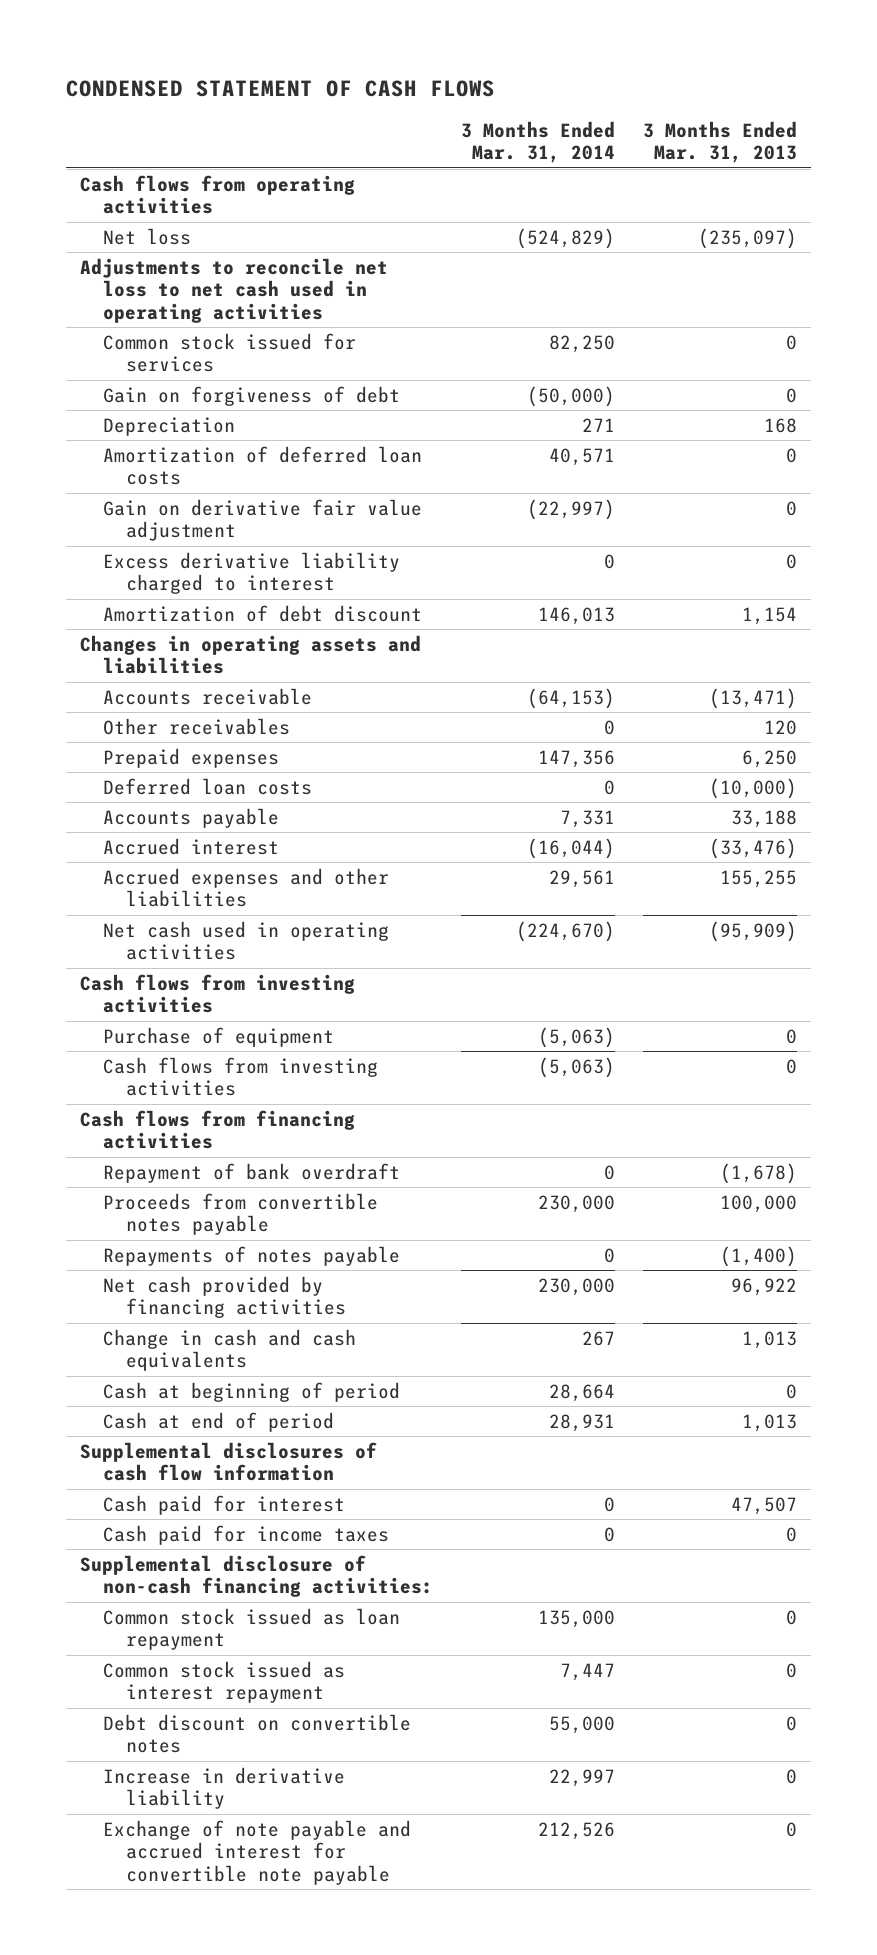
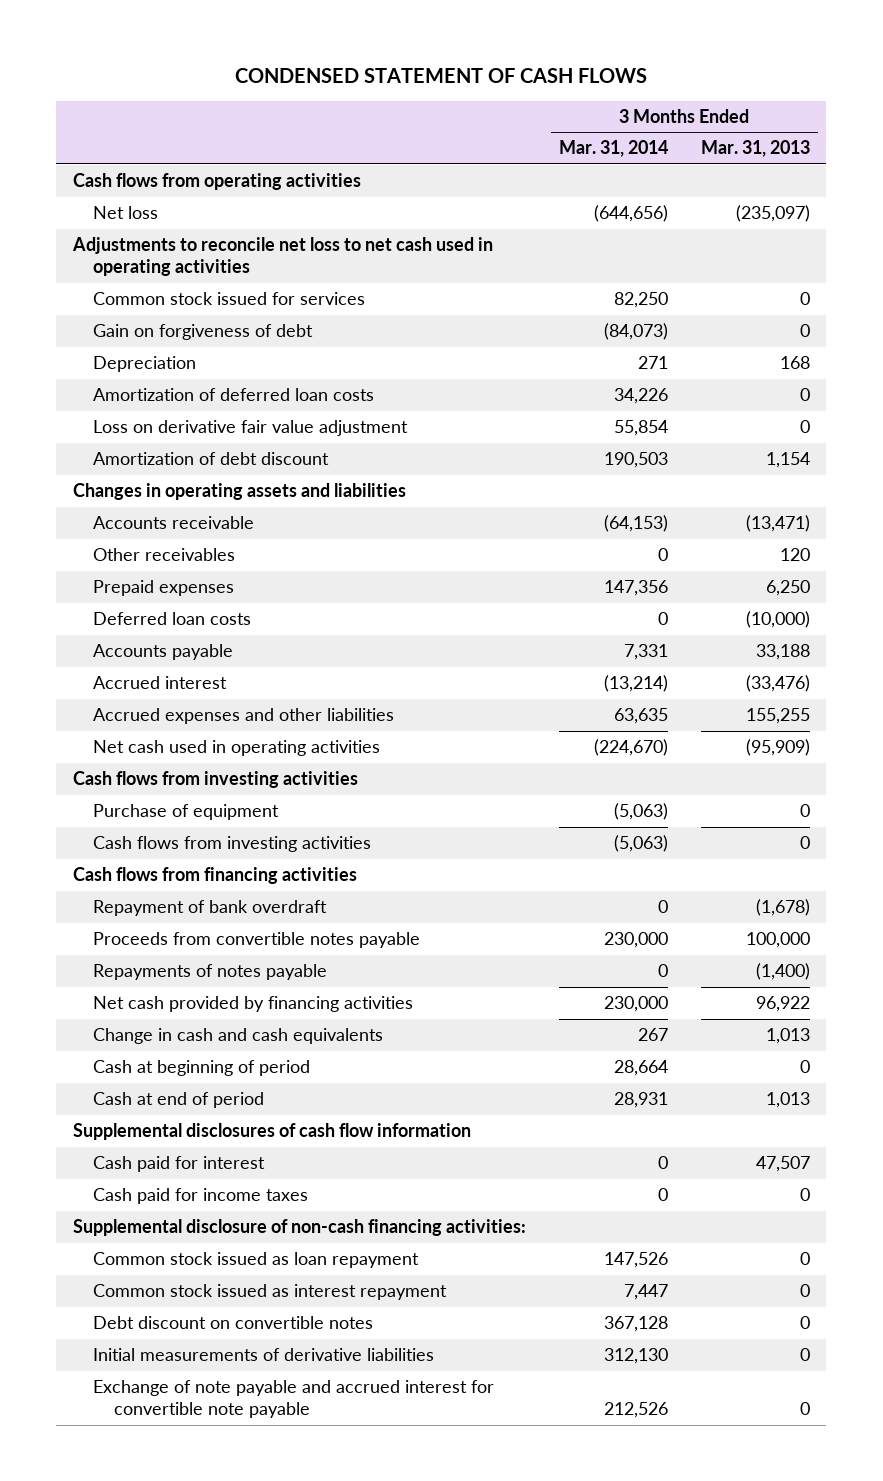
[516,227,616,249] (524,829) -> [593,205,668,223] (644,656)
[527,385,616,407] (50,000) -> [603,323,668,341] (84,073)
[103,551,401,595] Excess derivative liability charged to interest -> none
[549,447,616,466] 40,571 -> [613,388,668,405] 34,226
[103,498,423,542] Gain on derivative fair value adjustment -> [93,420,409,437] Loss on derivative fair value adjustment
[527,498,616,520] (22,997) -> [613,420,668,437] 55,854
[538,606,616,625] 146,013 -> [603,452,668,469] 190,503
[527,837,616,859] (16,044) -> [603,675,668,693] (13,214)
[549,869,616,888] 29,561 -> [613,708,668,725] 63,635
[538,1609,616,1628] 135,000 -> [603,1252,668,1269] 147,526
[103,1766,346,1810] Increase in derivative liability -> none
[549,1715,616,1734] 55,000 -> [603,1316,668,1333] 367,128
none -> [93,1348,435,1362] Initial measurements of derivative liabilities

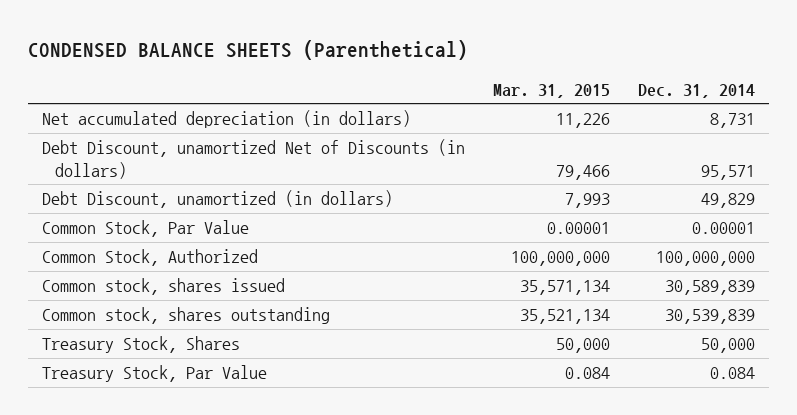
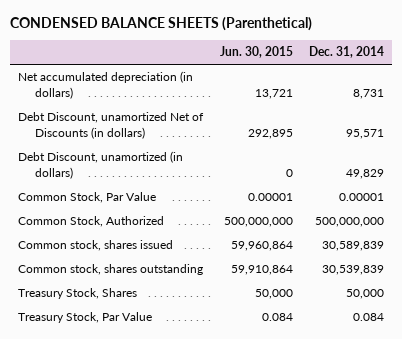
[492,83,610,98] Mar. 31, 2015 -> none
none -> [219,46,293,59] Jun. 30, 2015
[655,251,755,267] 100,000,000 -> [314,217,384,228] 500,000,000

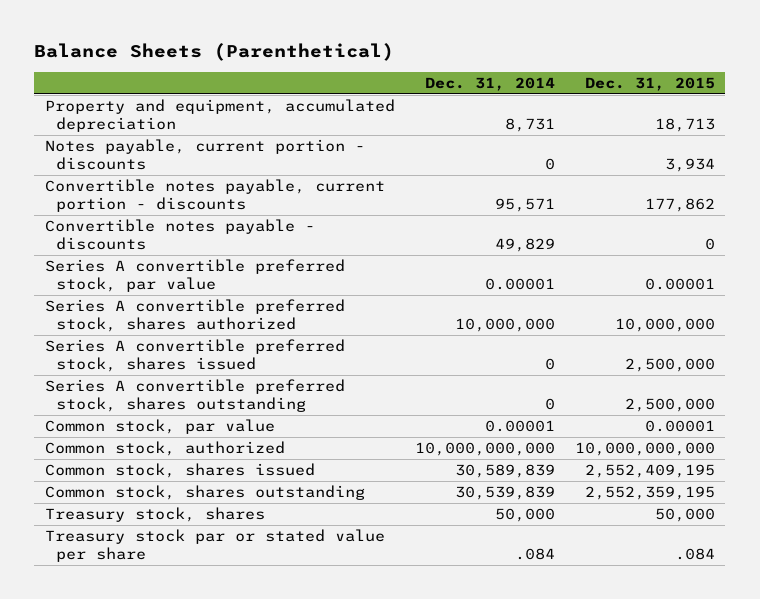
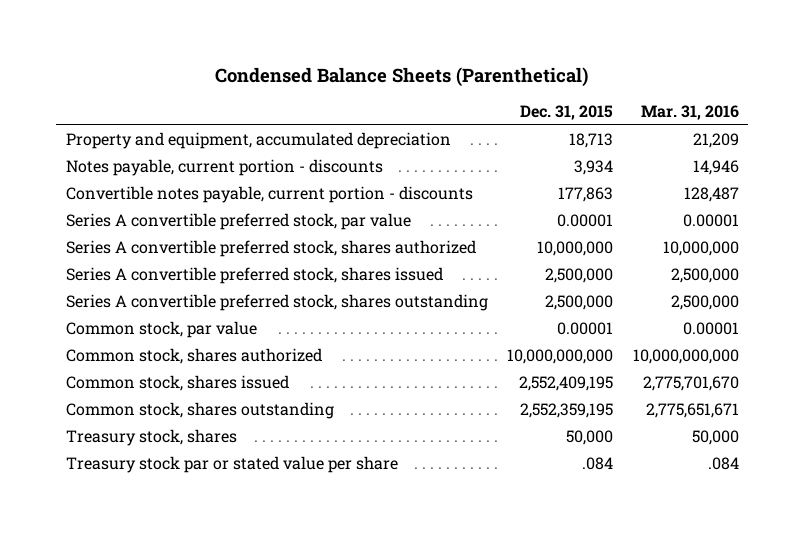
[34,43,395,62] Balance Sheets (Parenthetical) -> [215,66,589,87] Condensed Balance Sheets (Parenthetical)
[424,76,555,91] Dec. 31, 2014 -> none
none -> [640,105,739,121] Mar. 31, 2016
[44,219,315,251] Convertible notes payable - discounts -> none
[644,198,715,213] 177,862 -> [558,187,614,203] 177,863
[44,441,285,457] Common stock, authorized -> [66,348,323,365] Common stock, shares authorized

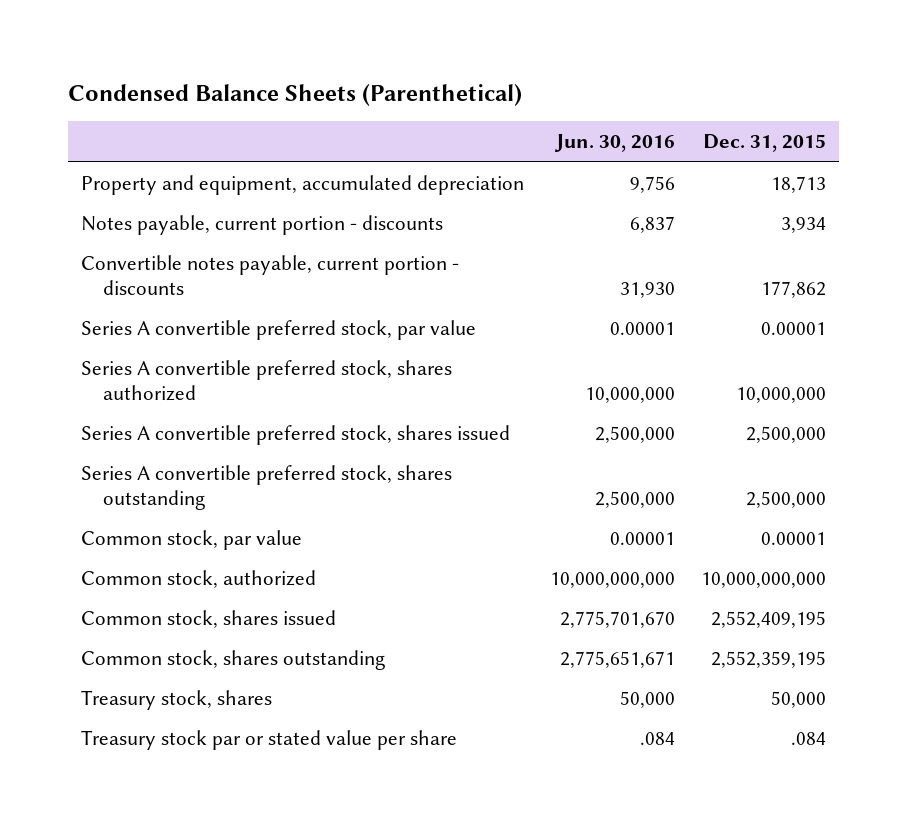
[640,105,739,121] Mar. 31, 2016 -> none
none -> [553,134,675,153] Jun. 30, 2016
[558,187,614,203] 177,863 -> [760,280,826,298] 177,862
[66,348,323,365] Common stock, shares authorized -> [81,569,317,588] Common stock, authorized

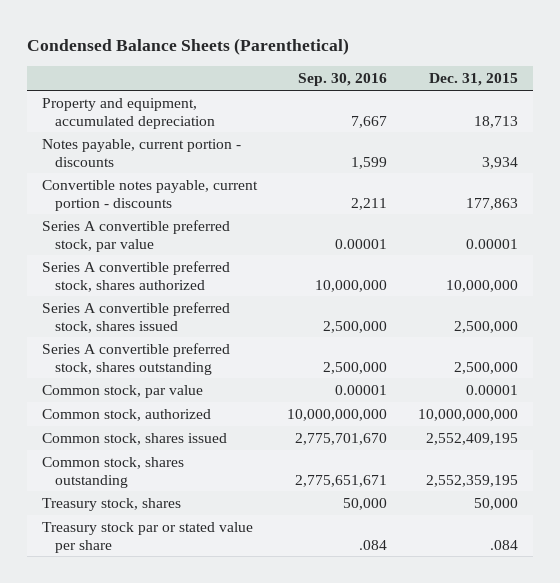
[553,134,675,153] Jun. 30, 2016 -> none
none -> [298,73,388,87] Sep. 30, 2016
[760,280,826,298] 177,862 -> [465,197,518,210] 177,863

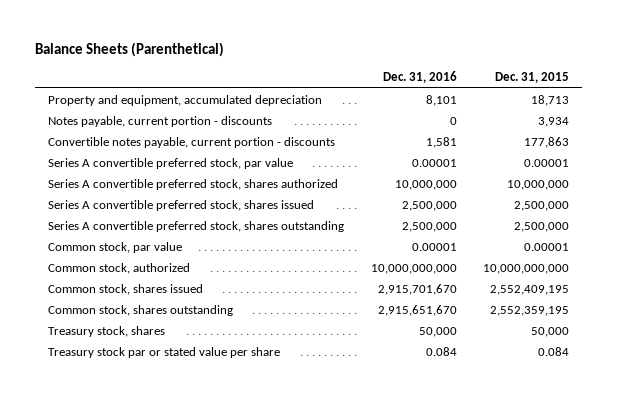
[27,38,350,56] Condensed Balance Sheets (Parenthetical) -> [34,42,224,58] Balance Sheets (Parenthetical)
[298,73,388,87] Sep. 30, 2016 -> none
none -> [382,71,457,84] Dec. 31, 2016
[489,539,518,550] .084 -> [538,346,570,356] 0.084

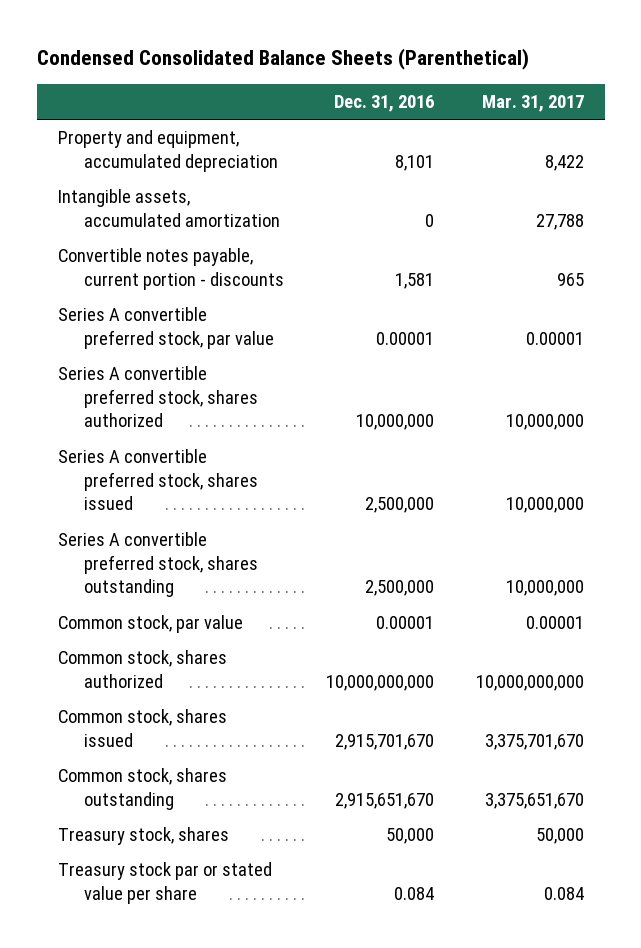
[34,42,224,58] Balance Sheets (Parenthetical) -> [36,48,529,71] Condensed Consolidated Balance Sheets (Parenthetical)
[495,72,570,84] Dec. 31, 2015 -> none
none -> [481,94,584,112] Mar. 31, 2017
[48,115,273,127] Notes payable, current portion - discounts -> none
none -> [57,189,280,227] Intangible assets, accumulated amortization
[48,262,191,274] Common stock, authorized -> [57,650,227,688] Common stock, shares authorized

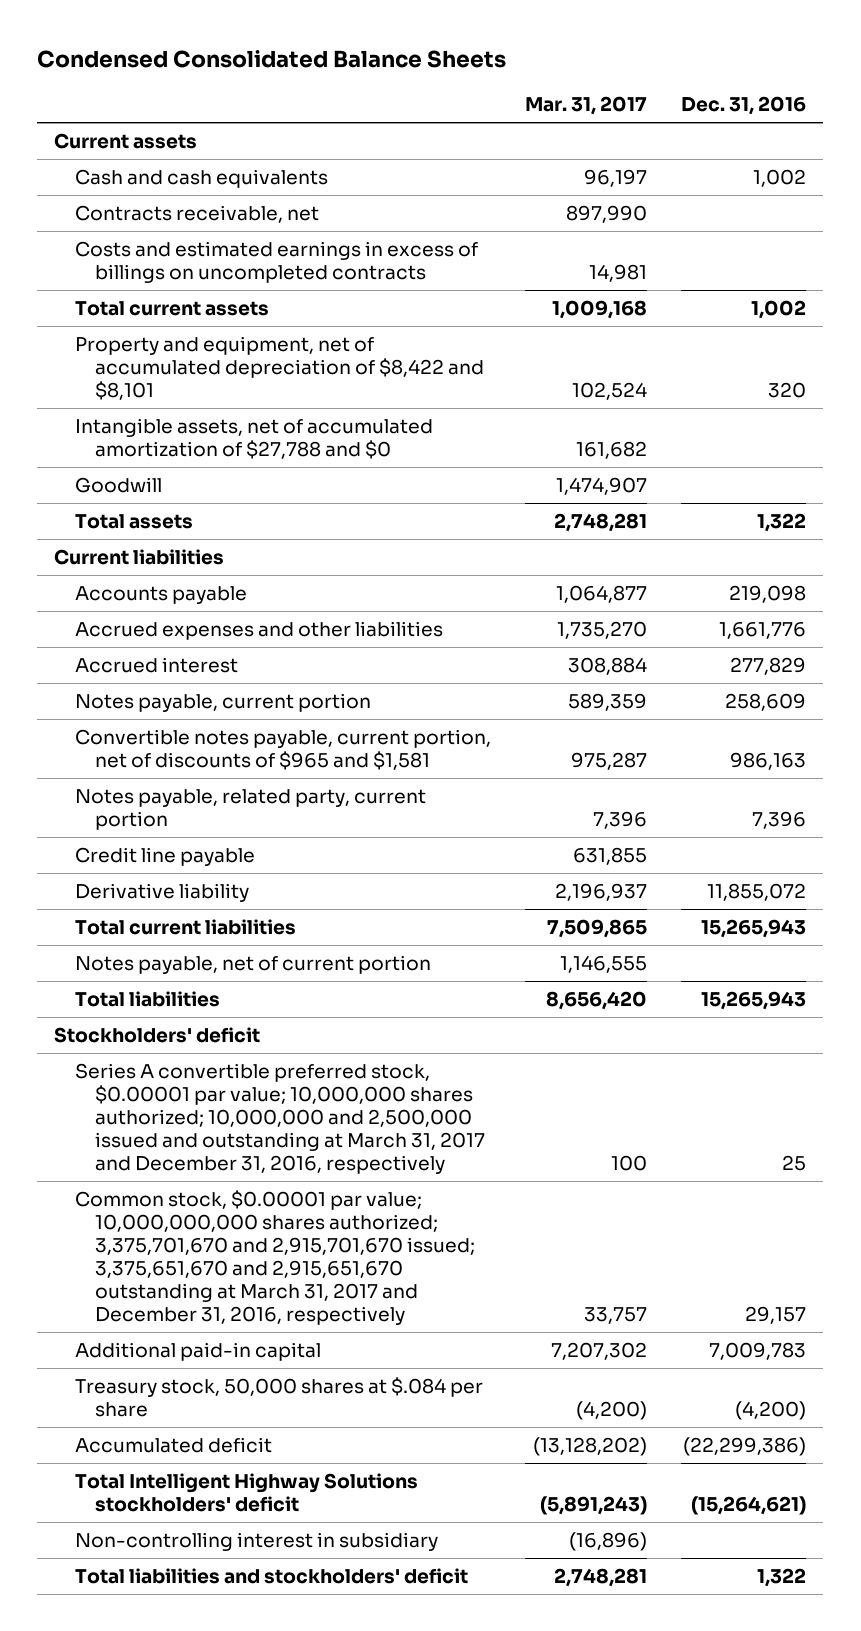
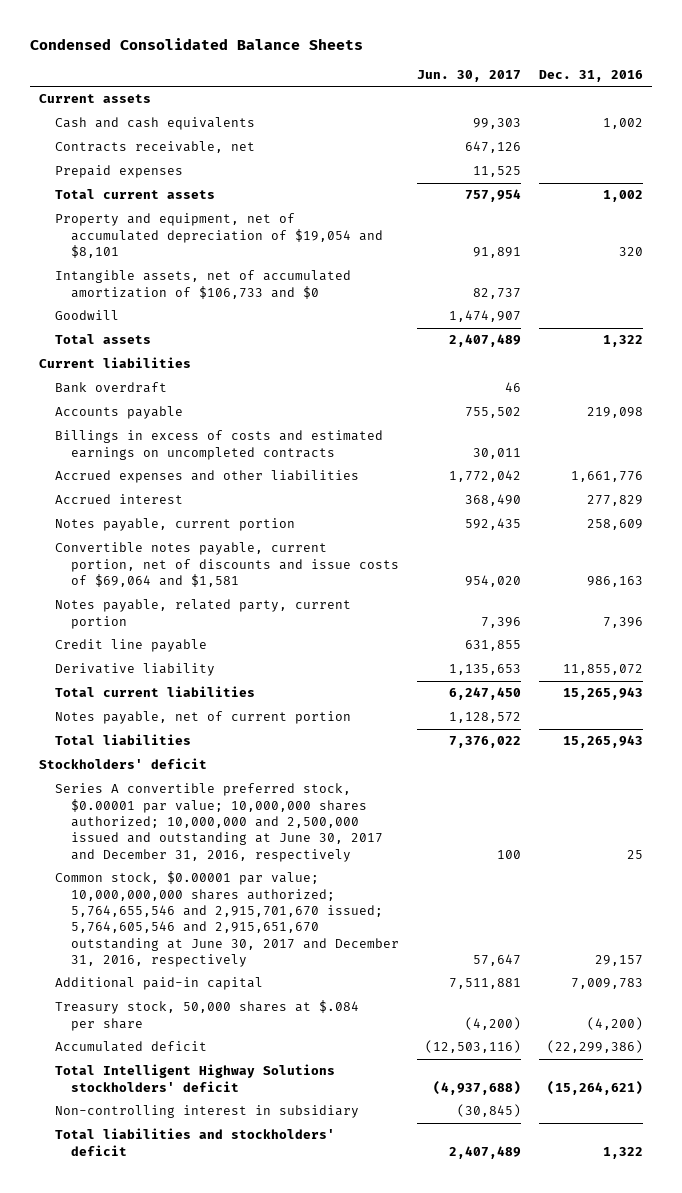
[524,96,647,116] Mar. 31, 2017 -> none
none -> [417,69,522,82] Jun. 30, 2017
[74,241,478,284] Costs and estimated earnings in excess of billings on uncompleted contracts -> none
none -> [55,165,184,179] Prepaid expenses
[74,336,485,401] Property and equipment, net of accumulated depreciation of $8,422 and $8,101 -> [55,213,384,258] Property and equipment, net of accumulated depreciation of $19,054 and $8,101
[74,418,433,460] Intangible assets, net of accumulated amortization of $27,788 and $0 -> [55,270,352,299] Intangible assets, net of accumulated amortization of $106,733 and $0
none -> [55,382,168,394] Bank overdraft
none -> [55,430,384,460] Billings in excess of costs and estimated earnings on uncompleted contracts
[74,729,491,771] Convertible notes payable, current portion, net of discounts of $965 and $1,581 -> [55,542,400,587] Convertible notes payable, current portion, net of discounts and issue costs of $69,064 and $1,581
[74,1063,486,1175] Series A convertible preferred stock, $0.00001 par value; 10,000,000 shares authorized; 10,000,000 and 2,500,000 issued and outstanding at March 31, 2017 and December 31, 2016, respectively -> [55,783,384,862] Series A convertible preferred stock, $0.00001 par value; 10,000,000 shares authorized; 10,000,000 and 2,500,000 issued and outstanding at June 30, 2017 and December 31, 2016, respectively
[74,1190,476,1326] Common stock, $0.00001 par value; 10,000,000,000 shares authorized; 3,375,701,670 and 2,915,701,670 issued; 3,375,651,670 and 2,915,651,670 outstanding at March 31, 2017 and December 31, 2016, respectively -> [55,871,400,967] Common stock, $0.00001 par value; 10,000,000,000 shares authorized; 5,764,655,546 and 2,915,701,670 issued; 5,764,605,546 and 2,915,651,670 outstanding at June 30, 2017 and December 31, 2016, respectively

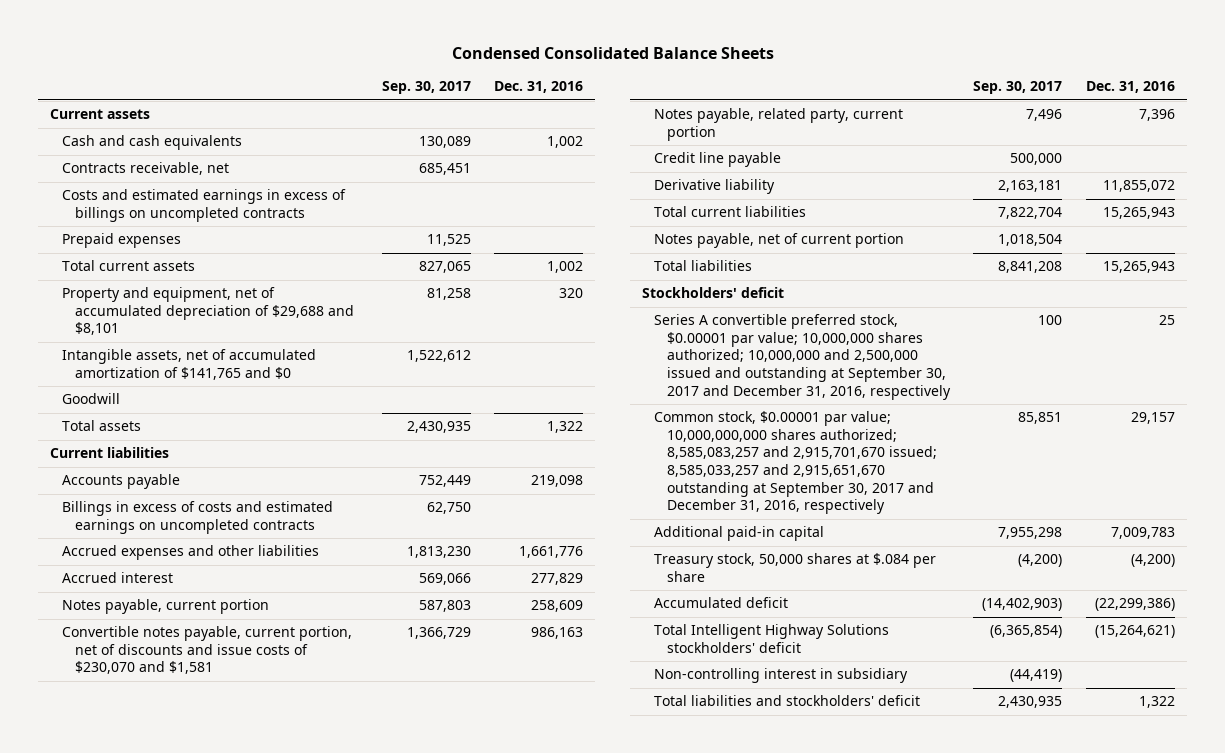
[417,69,522,82] Jun. 30, 2017 -> none
none -> [381,81,471,95] Sep. 30, 2017
none -> [62,189,347,222] Costs and estimated earnings in excess of billings on uncompleted contracts
[55,213,384,258] Property and equipment, net of accumulated depreciation of $19,054 and $8,101 -> [62,287,354,336] Property and equipment, net of accumulated depreciation of $29,688 and $8,101
[55,270,352,299] Intangible assets, net of accumulated amortization of $106,733 and $0 -> [62,349,317,380] Intangible assets, net of accumulated amortization of $141,765 and $0
[55,382,168,394] Bank overdraft -> none
[55,542,400,587] Convertible notes payable, current portion, net of discounts and issue costs of $69,064 and $1,581 -> [62,626,353,675] Convertible notes payable, current portion, net of discounts and issue costs of $230,070 and $1,581
[55,783,384,862] Series A convertible preferred stock, $0.00001 par value; 10,000,000 shares authorized; 10,000,000 and 2,500,000 issued and outstanding at June 30, 2017 and December 31, 2016, respectively -> [654,314,951,400] Series A convertible preferred stock, $0.00001 par value; 10,000,000 shares authorized; 10,000,000 and 2,500,000 issued and outstanding at September 30, 2017 and December 31, 2016, respectively
[55,871,400,967] Common stock, $0.00001 par value; 10,000,000,000 shares authorized; 5,764,655,546 and 2,915,701,670 issued; 5,764,605,546 and 2,915,651,670 outstanding at June 30, 2017 and December 31, 2016, respectively -> [654,411,937,515] Common stock, $0.00001 par value; 10,000,000,000 shares authorized; 8,585,083,257 and 2,915,701,670 issued; 8,585,033,257 and 2,915,651,670 outstanding at September 30, 2017 and December 31, 2016, respectively

